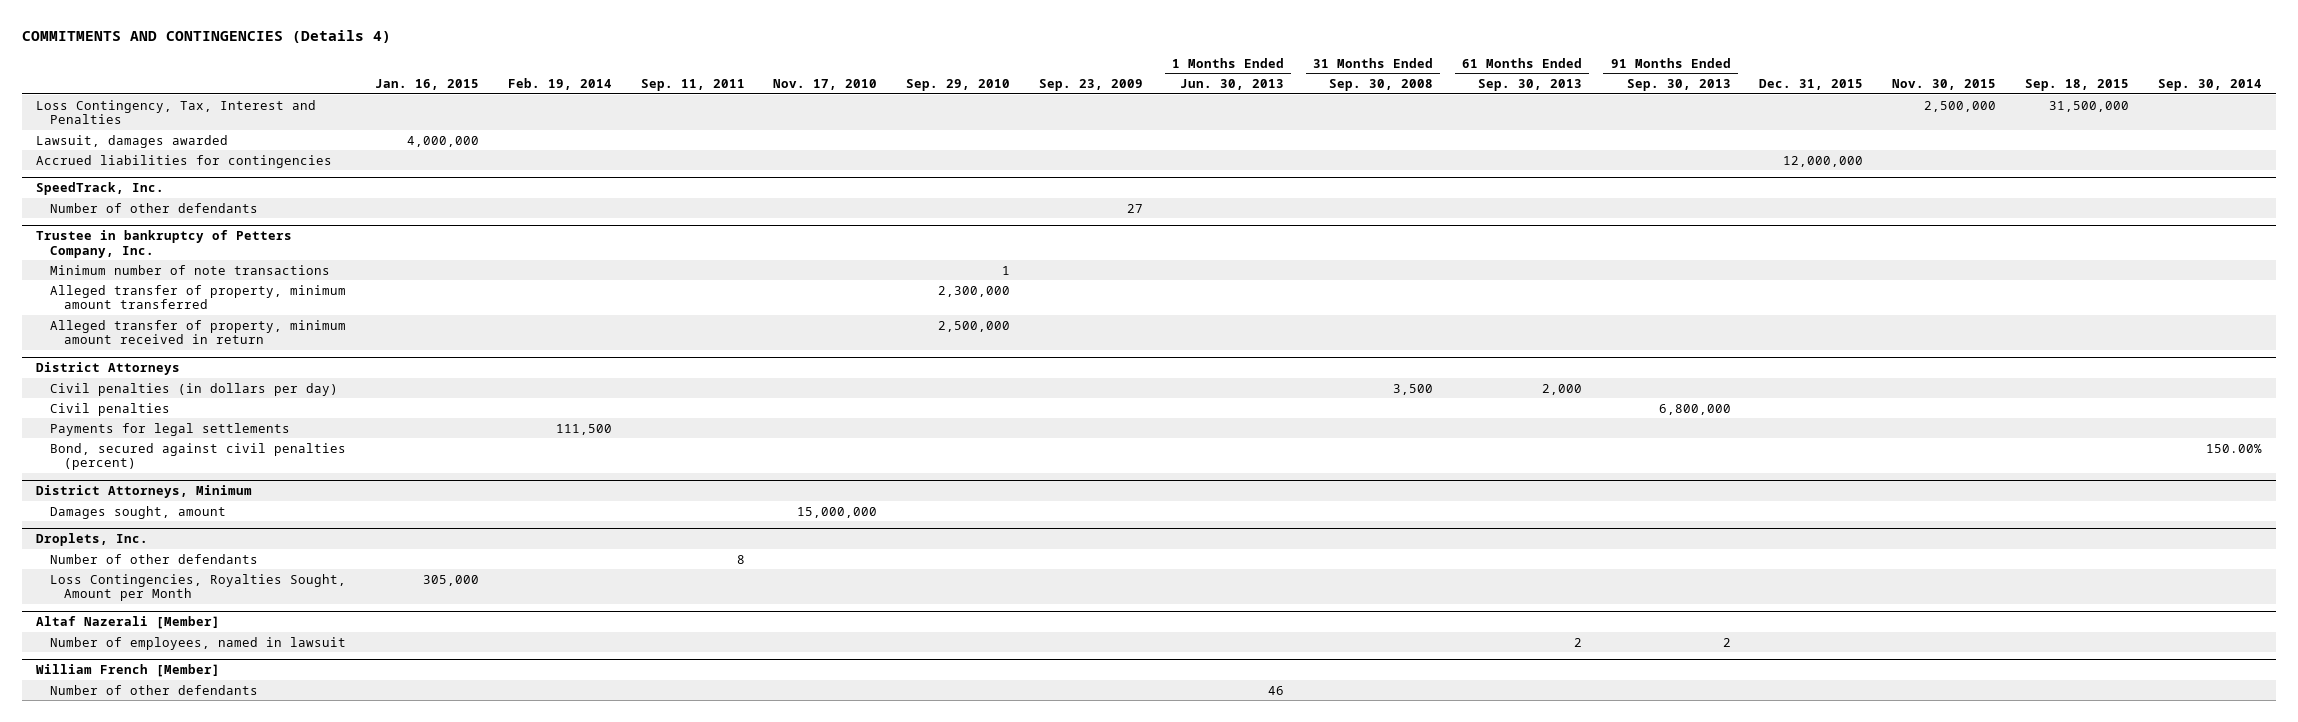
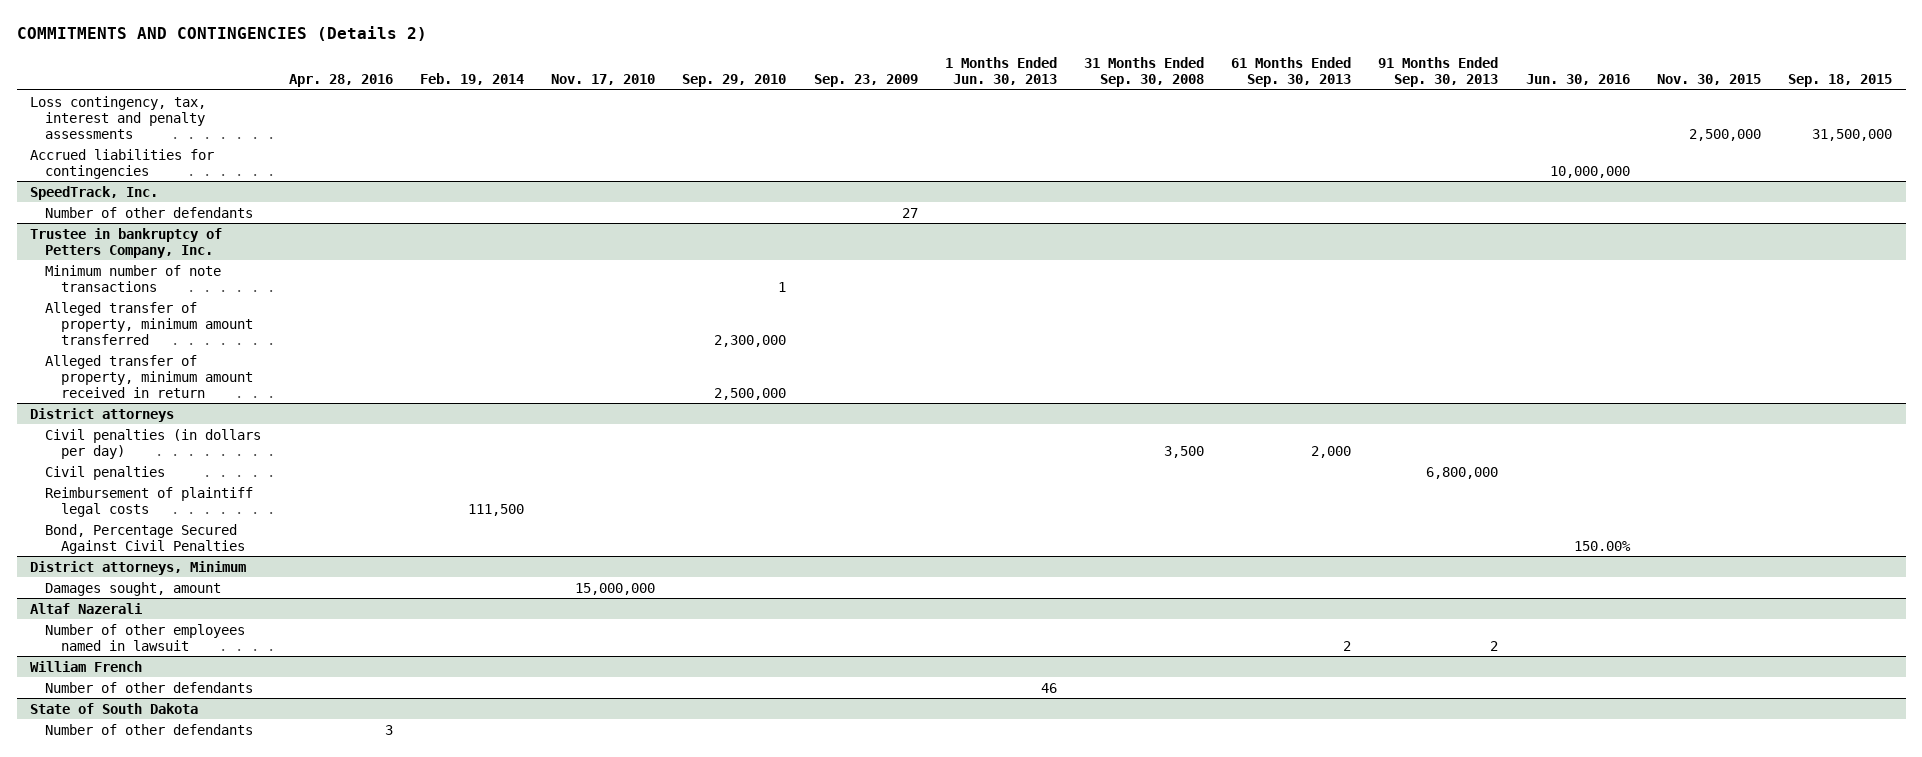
[21,29,391,43] COMMITMENTS AND CONTINGENCIES (Details 4) -> [16,25,427,41] COMMITMENTS AND CONTINGENCIES (Details 2)
[374,78,479,90] Jan. 16, 2015 -> none
[640,78,745,91] Sep. 11, 2011 -> none
[1759,78,1864,90] Dec. 31, 2015 -> none
[2157,78,2262,91] Sep. 30, 2014 -> none
none -> [288,74,393,88] Apr. 28, 2016
none -> [1525,74,1630,86] Jun. 30, 2016
[36,134,229,148] Lawsuit, damages awarded -> none
[36,99,317,125] Loss Contingency, Tax, Interest and Penalties -> [30,95,207,139] Loss contingency, tax, interest and penalty assessments
[36,361,181,375] District Attorneys -> [30,407,175,422] District attorneys
[50,422,291,436] Payments for legal settlements -> [45,486,254,517] Reimbursement of plaintiff legal costs
[50,442,347,471] Bond, secured against civil penalties (percent) -> [45,523,245,554] Bond, Percentage Secured Against Civil Penalties
[36,484,253,498] District Attorneys, Minimum -> [30,560,247,575] District attorneys, Minimum
[36,532,149,546] Droplets, Inc. -> none
[50,553,259,564] Number of other defendants -> none
[50,573,347,602] Loss Contingencies, Royalties Sought, Amount per Month -> none
[36,615,221,629] Altaf Nazerali [Member] -> [30,602,143,614] Altaf Nazerali
[50,636,347,650] Number of employees, named in lawsuit -> [45,623,246,651] Number of other employees named in lawsuit
[36,663,221,677] William French [Member] -> [30,660,143,672] William French
none -> [30,702,199,714] State of South Dakota
none -> [45,723,254,735] Number of other defendants

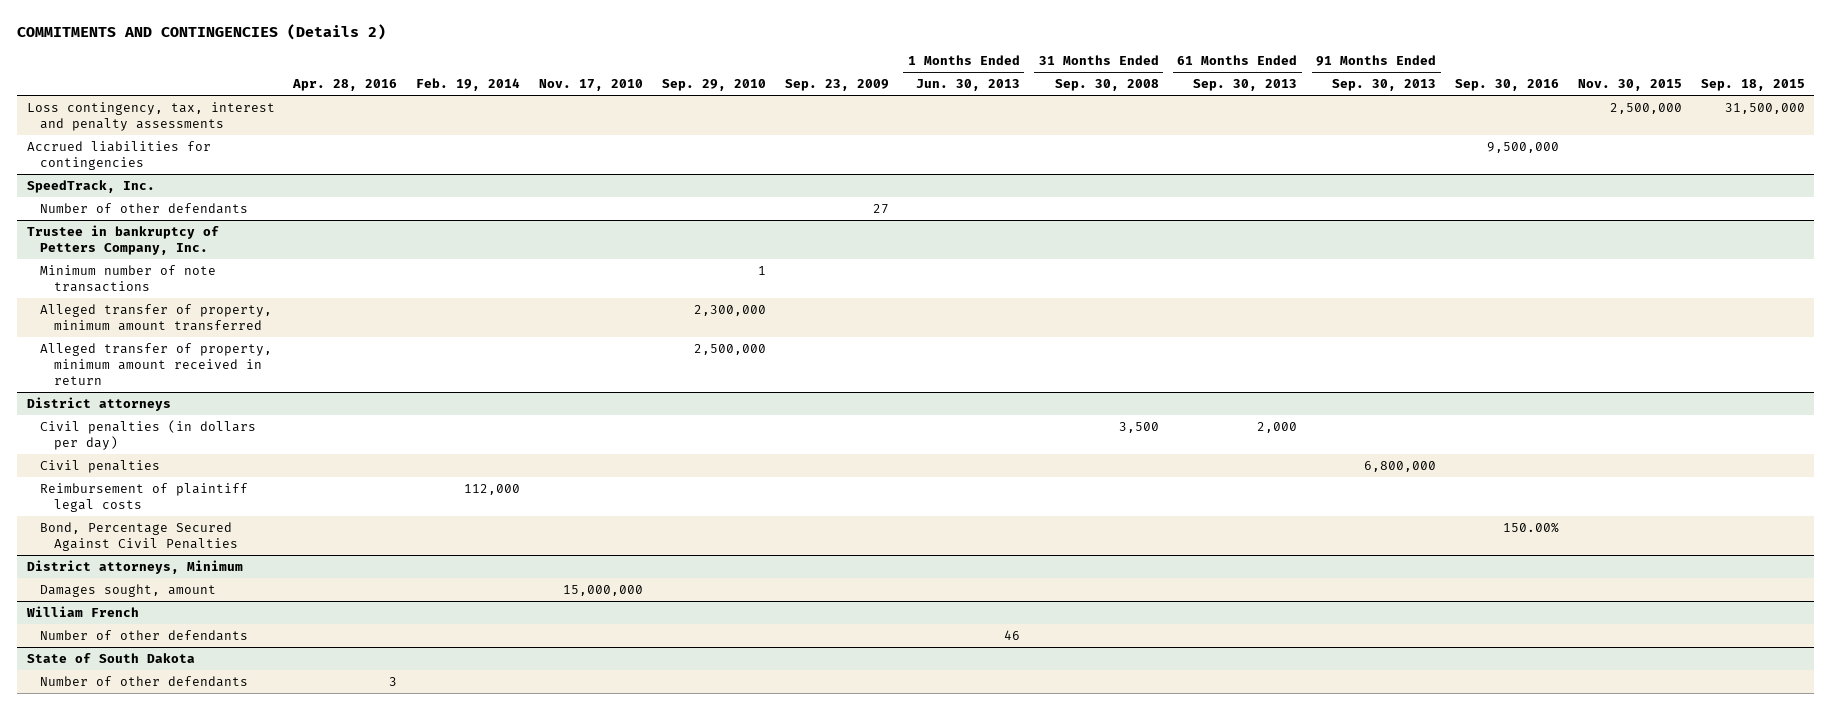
[1525,74,1630,86] Jun. 30, 2016 -> none
none -> [1455,79,1560,92] Sep. 30, 2016
[467,503,524,516] 111,500 -> [464,483,521,495] 112,000
[30,602,143,614] Altaf Nazerali -> none
[45,623,246,651] Number of other employees named in lawsuit -> none

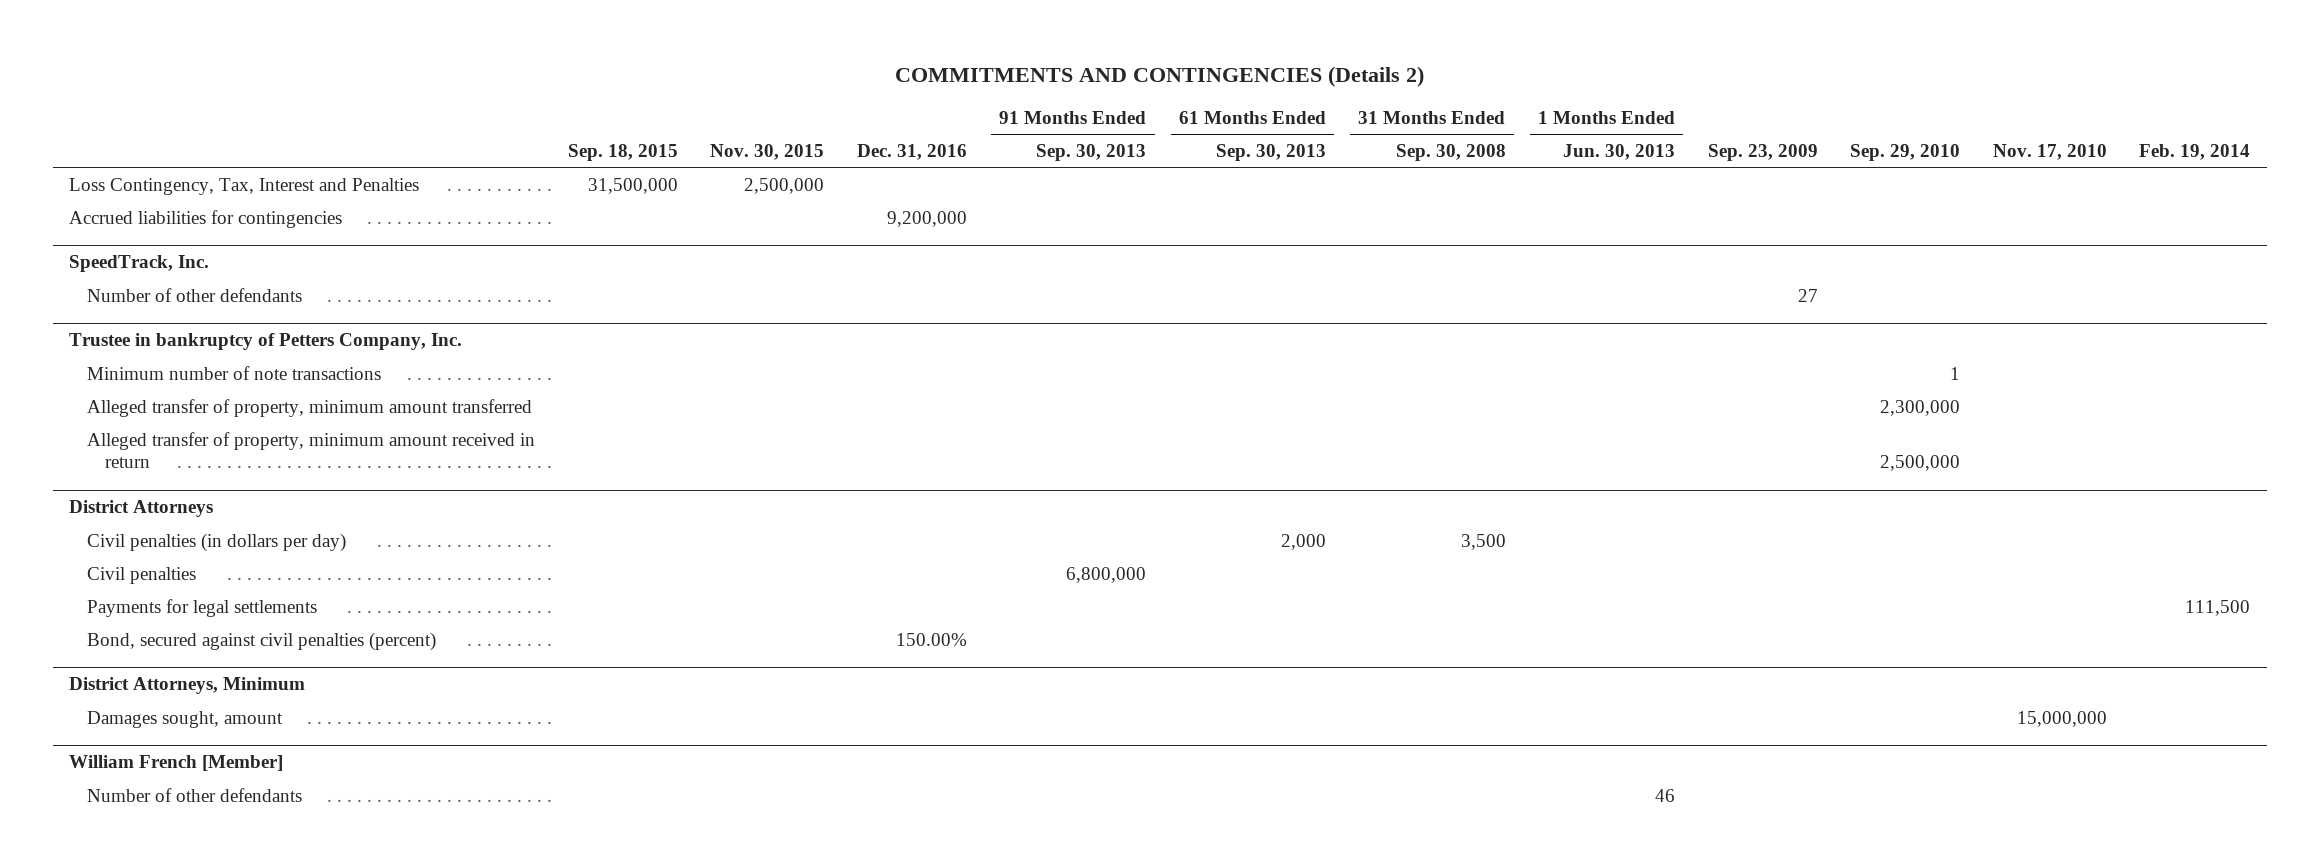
[292,79,398,92] Apr. 28, 2016 -> none
[1455,79,1560,92] Sep. 30, 2016 -> none
none -> [856,144,967,161] Dec. 31, 2016
[26,101,275,132] Loss contingency, tax, interest and penalty assessments -> [69,177,420,195] Loss Contingency, Tax, Interest and Penalties
[26,396,171,411] District attorneys -> [69,500,214,518] District Attorneys
[40,482,249,513] Reimbursement of plaintiff legal costs -> none
none -> [87,598,318,617] Payments for legal settlements
[40,521,238,552] Bond, Percentage Secured Against Civil Penalties -> [87,631,437,651] Bond, secured against civil penalties (percent)
[26,559,243,574] District attorneys, Minimum -> [69,677,306,695] District Attorneys, Minimum
[25,605,139,617] William French -> [69,755,284,772] William French [Member]
[26,652,195,663] State of South Dakota -> none
[40,675,249,687] Number of other defendants -> none

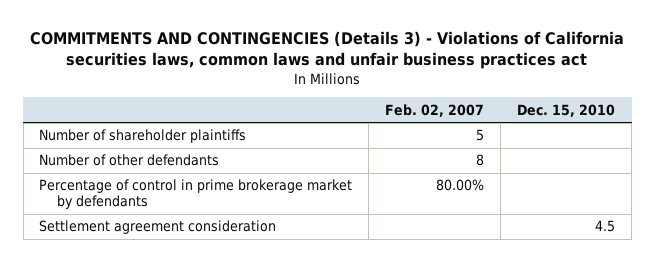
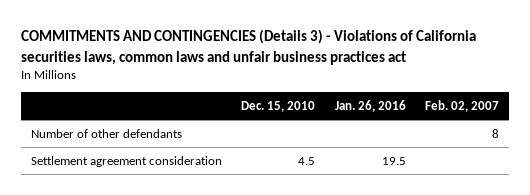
none -> [334,99,406,112] Jan. 26, 2016
[39,129,247,144] Number of shareholder plaintiffs -> none
[39,179,353,210] Percentage of control in prime brokerage market by defendants -> none

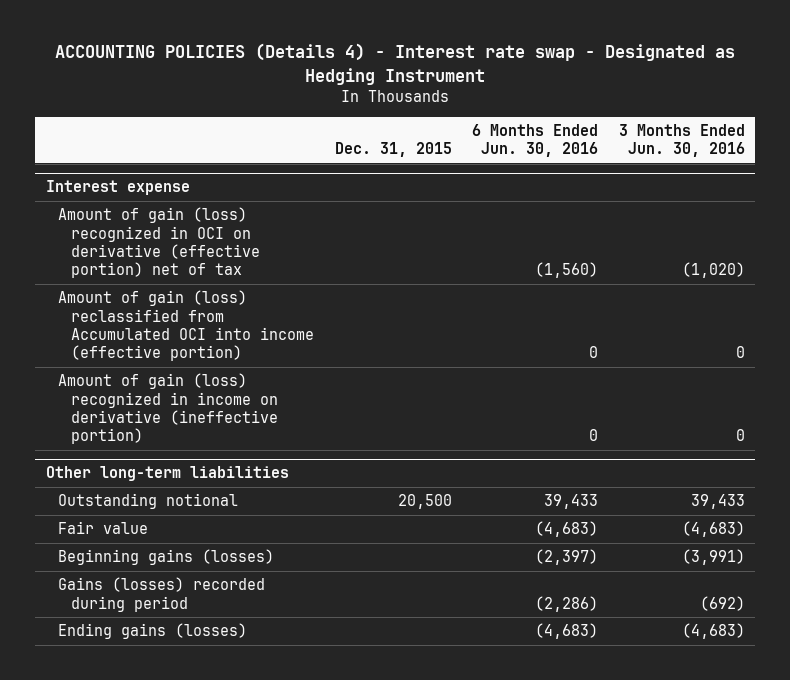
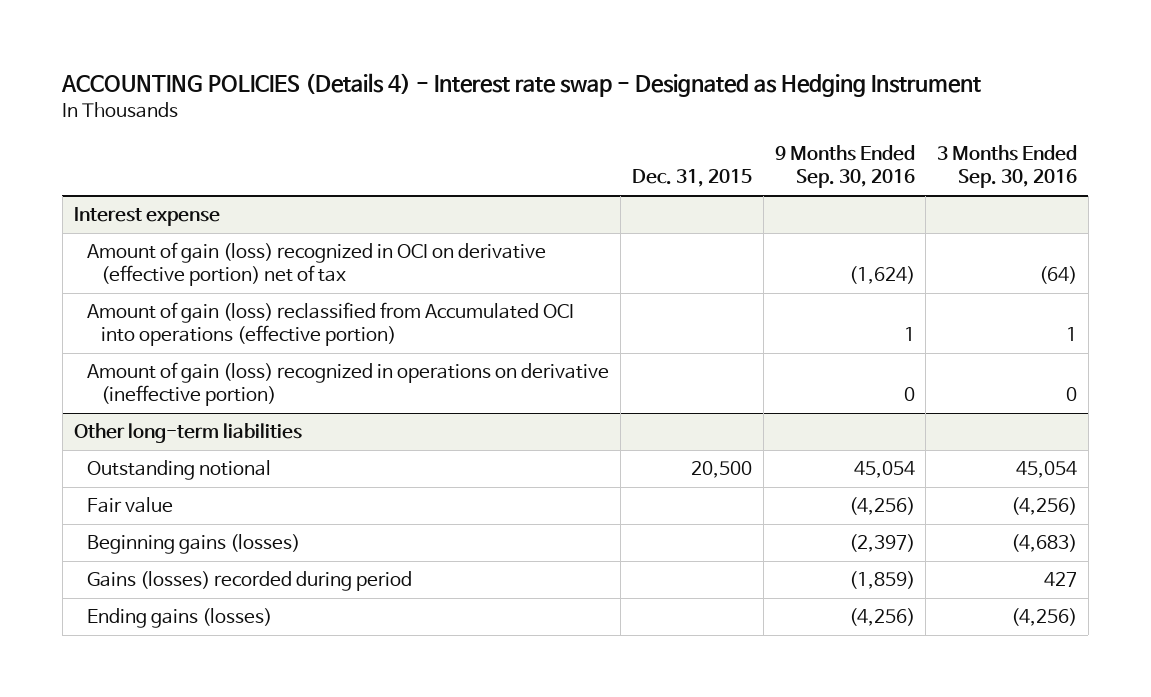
[472,124,599,158] 6 Months Ended Jun. 30, 2016 -> none
[618,124,745,158] 3 Months Ended Jun. 30, 2016 -> none
none -> [774,145,915,189] 9 Months Ended Sep. 30, 2016
none -> [937,145,1078,189] 3 Months Ended Sep. 30, 2016
[58,290,315,362] Amount of gain (loss) reclassified from Accumulated OCI into income (effective portion) -> [87,301,575,347] Amount of gain (loss) reclassified from Accumulated OCI into operations (effective portion)
[58,373,279,445] Amount of gain (loss) recognized in income on derivative (ineffective portion) -> [87,361,610,407] Amount of gain (loss) recognized in operations on derivative (ineffective portion)

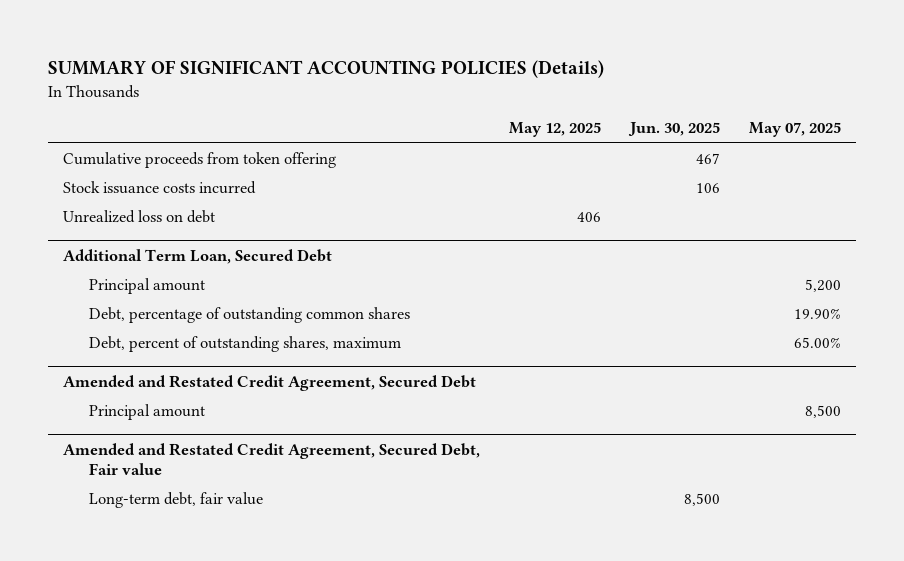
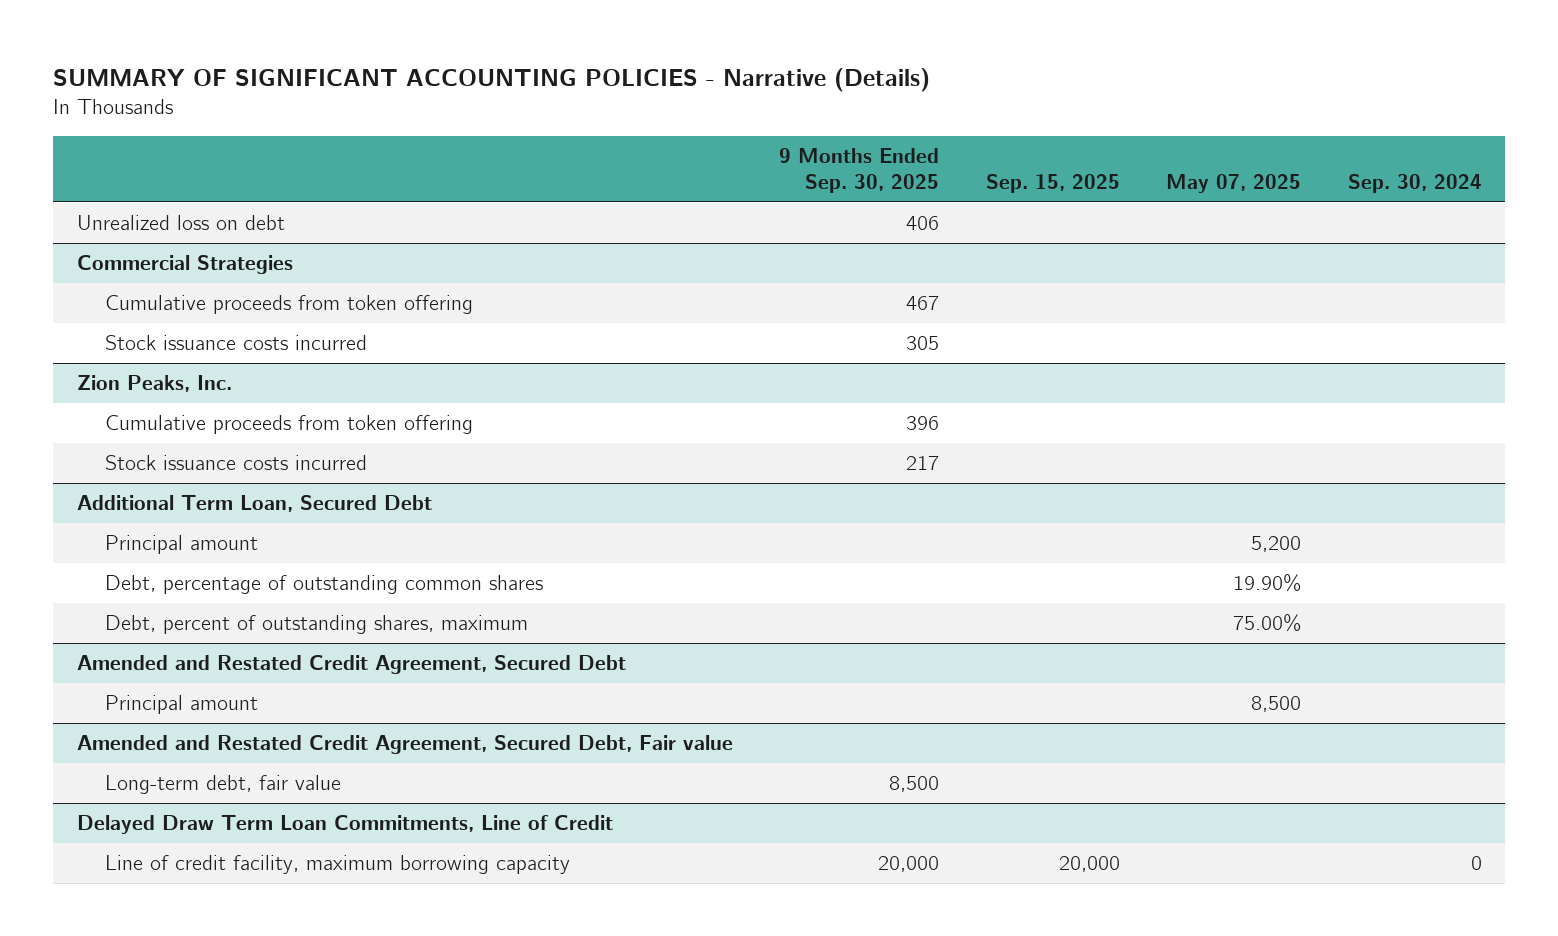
[48,60,605,79] SUMMARY OF SIGNIFICANT ACCOUNTING POLICIES (Details) -> [53,68,931,93] SUMMARY OF SIGNIFICANT ACCOUNTING POLICIES - Narrative (Details)
[508,122,601,138] May 12, 2025 -> none
[628,122,721,137] Jun. 30, 2025 -> none
none -> [779,147,940,193] 9 Months Ended Sep. 30, 2025
none -> [985,173,1120,193] Sep. 15, 2025
none -> [1347,173,1482,193] Sep. 30, 2024
[62,152,336,169] Cumulative proceeds from token offering -> none
[62,181,256,195] Stock issuance costs incurred -> none
none -> [76,255,293,275] Commercial Strategies
none -> [104,295,473,315] Cumulative proceeds from token offering
none -> [104,335,367,351] Stock issuance costs incurred
none -> [76,375,232,393] Zion Peaks, Inc.
none -> [104,415,473,435] Cumulative proceeds from token offering
none -> [104,455,367,471] Stock issuance costs incurred
[794,337,842,349] 65.00% -> [1233,614,1302,633] 75.00%
none -> [76,815,613,835] Delayed Draw Term Loan Commitments, Line of Credit
none -> [104,855,570,875] Line of credit facility, maximum borrowing capacity

